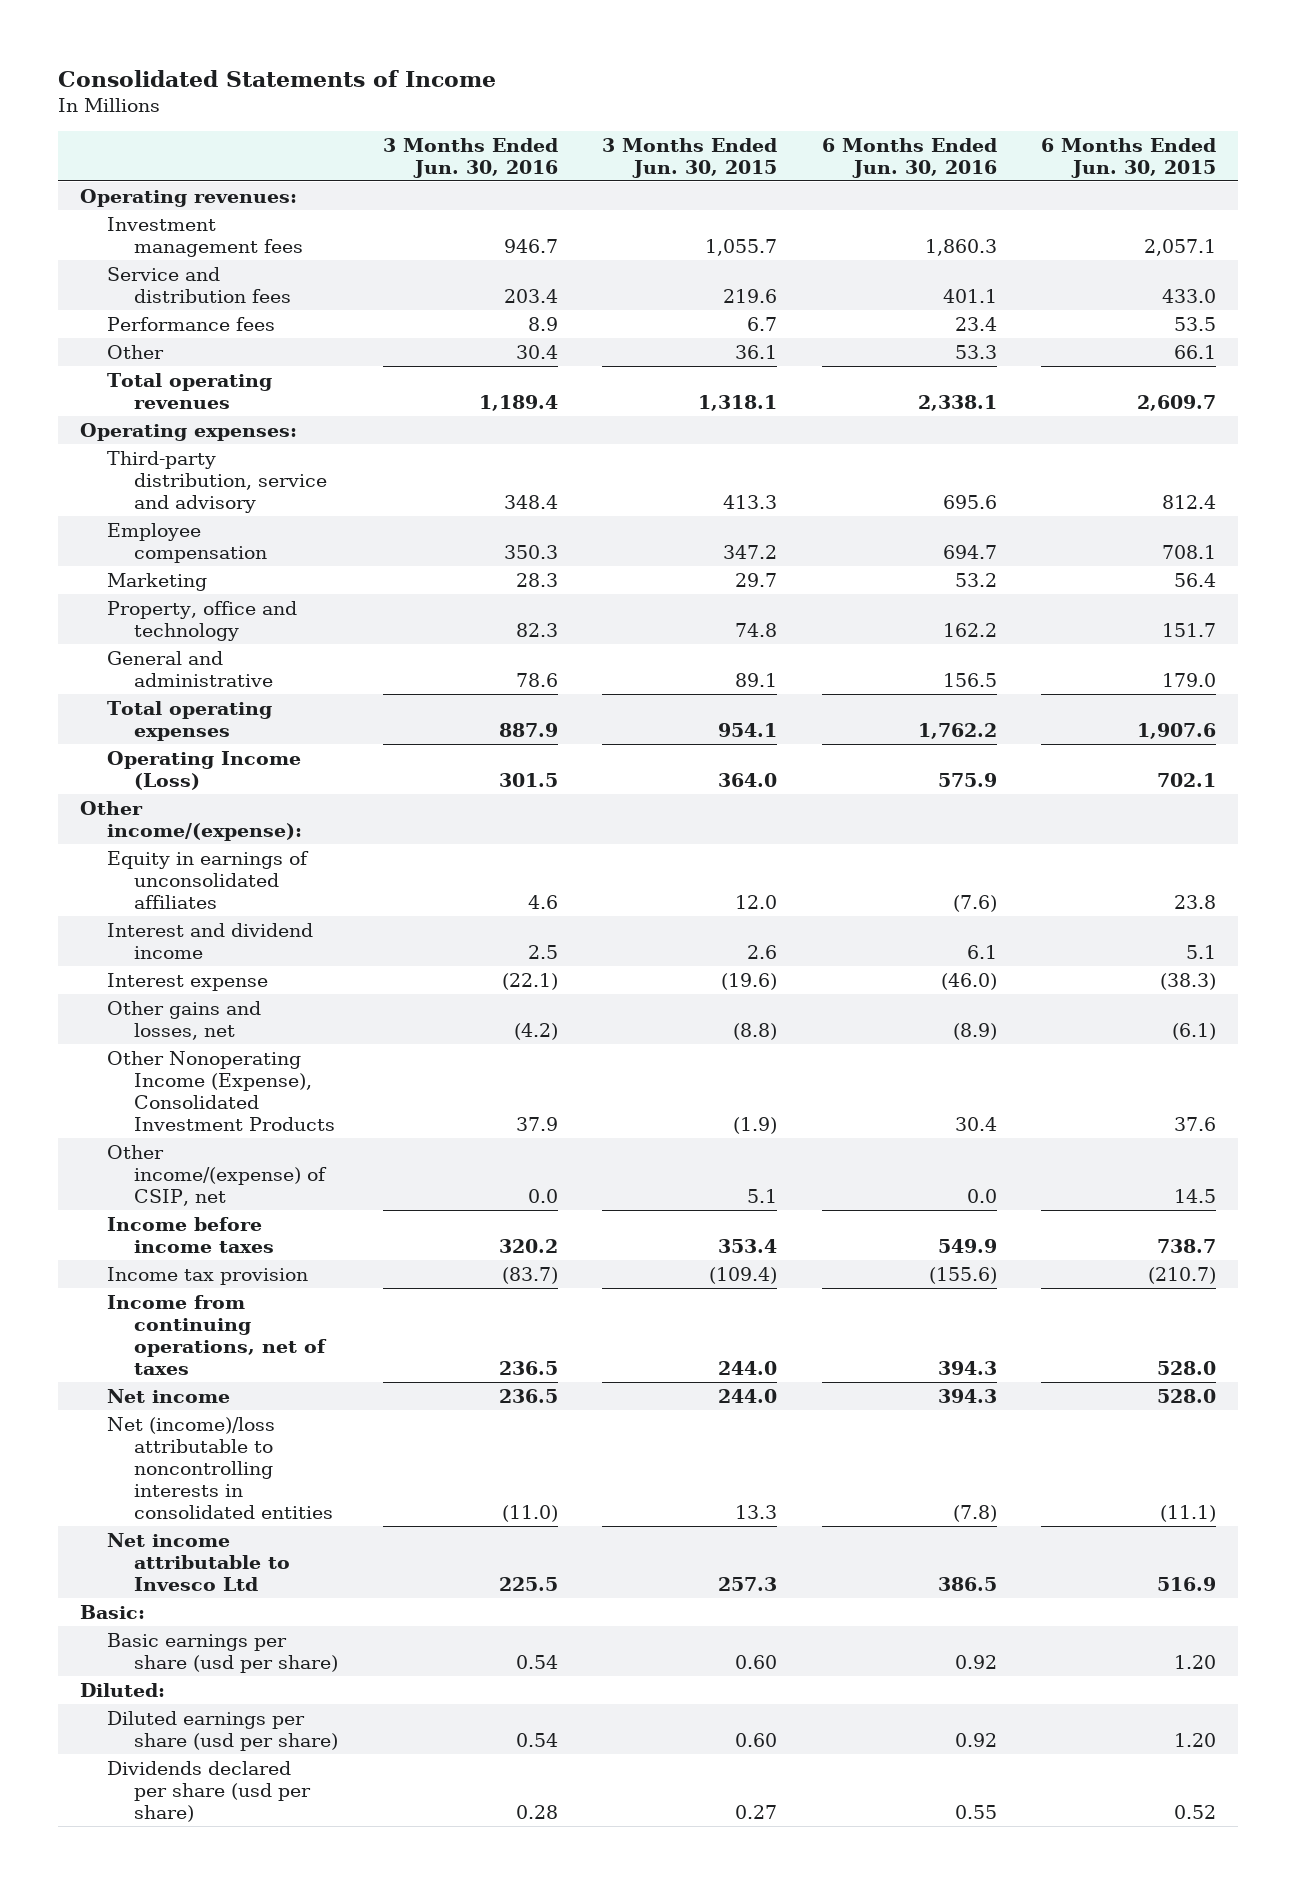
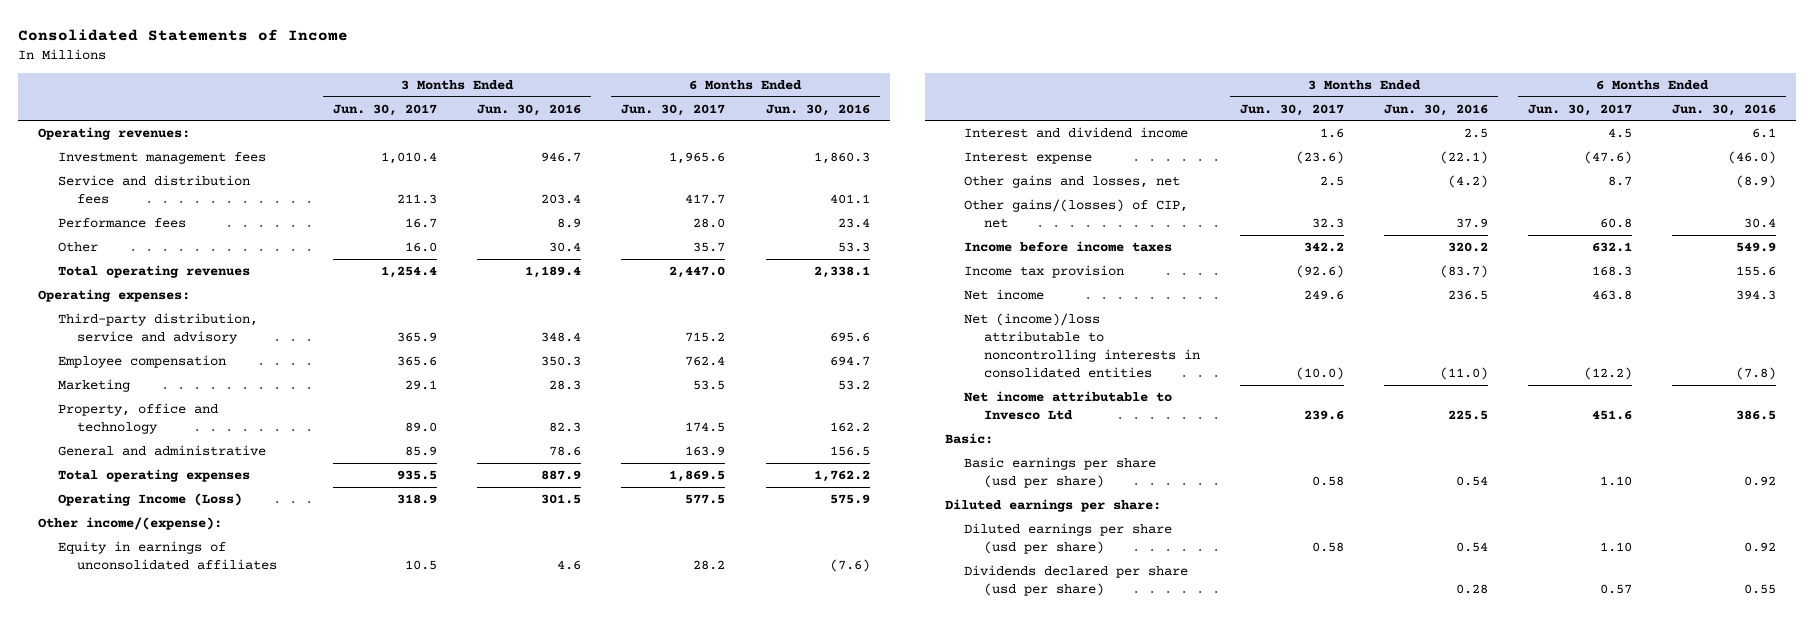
[602,137,778,178] 3 Months Ended Jun. 30, 2015 -> none
[1041,137,1217,178] 6 Months Ended Jun. 30, 2015 -> none
none -> [333,103,438,116] Jun. 30, 2017
none -> [621,103,726,116] Jun. 30, 2017
[107,1144,328,1206] Other income/(expense) of CSIP, net -> none
[107,1050,336,1131] Other Nonoperating Income (Expense), Consolidated Investment Products -> [964,198,1189,228] Other gains/(losses) of CIP, net
[107,1294,328,1375] Income from continuing operations, net of taxes -> none
[928,1266,997,1284] (155.6) -> [1735,265,1776,276] 155.6
[80,1682,166,1697] Diluted: -> [944,498,1161,512] Diluted earnings per share:

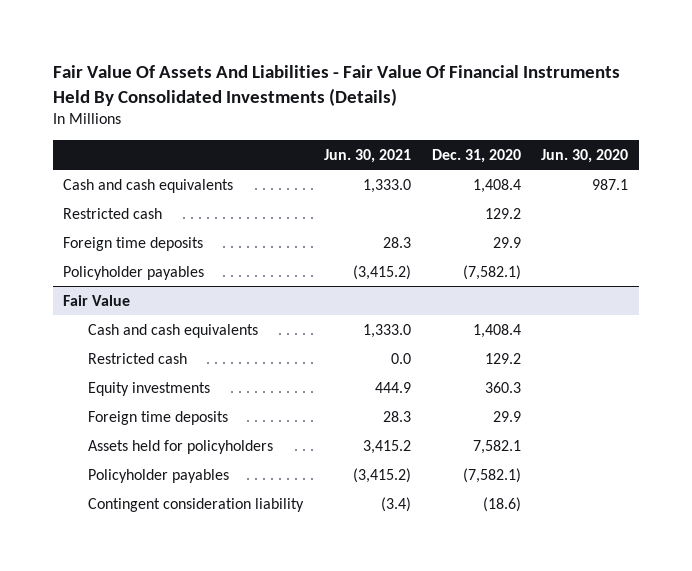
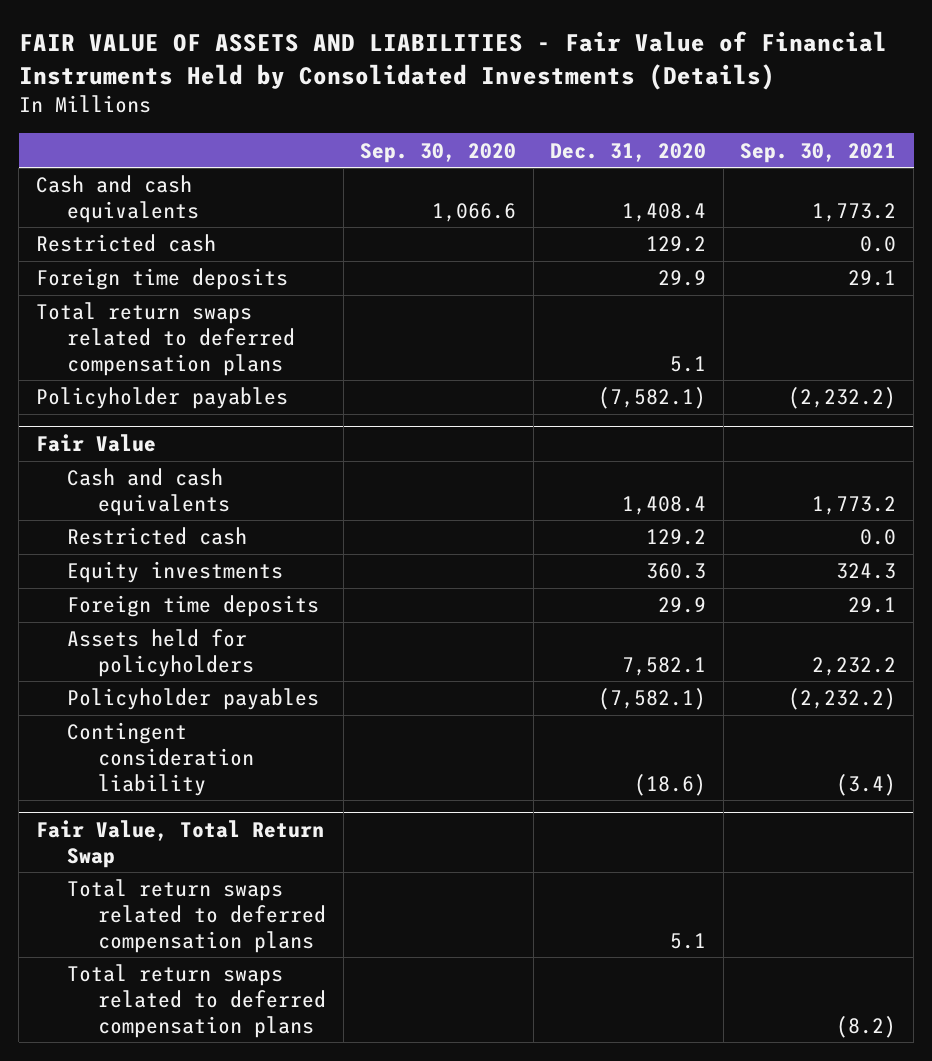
[53,64,621,106] Fair Value Of Assets And Liabilities - Fair Value Of Financial Instruments Held By Consolidated Investments (Details) -> [18,31,887,91] FAIR VALUE OF ASSETS AND LIABILITIES - Fair Value of Financial Instruments Held by Consolidated Investments (Details)
[323,149,411,164] Jun. 30, 2021 -> none
[541,149,629,164] Jun. 30, 2020 -> none
none -> [360,142,517,163] Sep. 30, 2020
none -> [740,142,897,163] Sep. 30, 2021
none -> [35,302,295,376] Total return swaps related to deferred compensation plans
none -> [35,820,324,868] Fair Value, Total Return Swap
none -> [66,879,326,953] Total return swaps related to deferred compensation plans
none -> [66,964,326,1038] Total return swaps related to deferred compensation plans

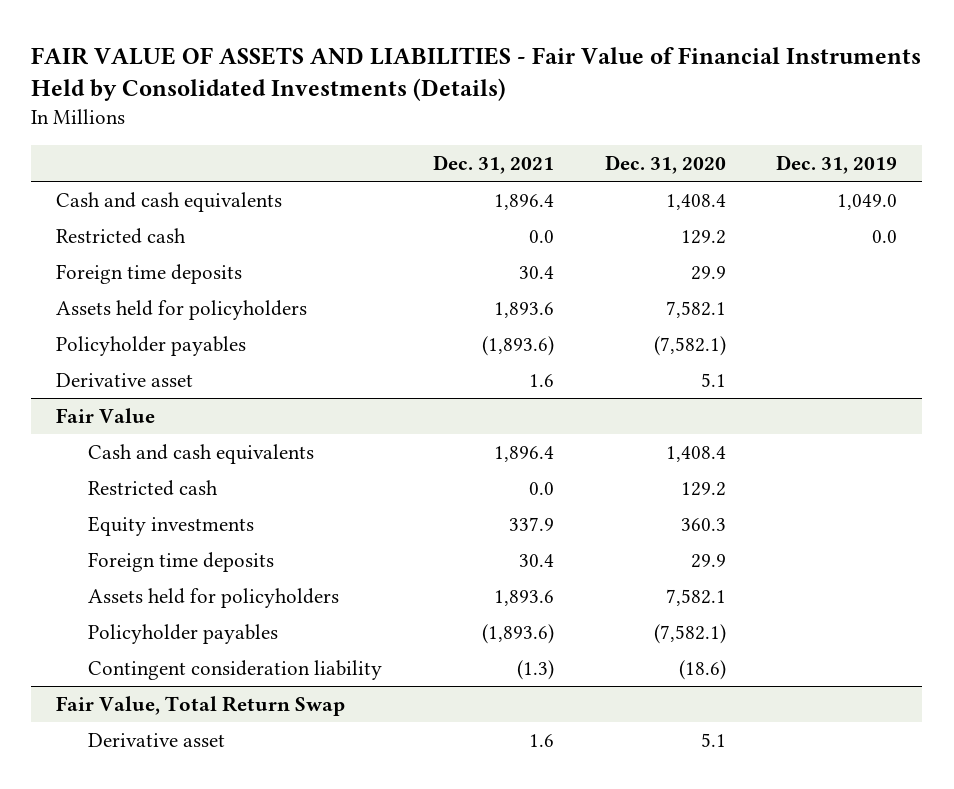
[360,142,517,163] Sep. 30, 2020 -> none
[740,142,897,163] Sep. 30, 2021 -> none
none -> [432,154,554,174] Dec. 31, 2021
none -> [776,154,898,174] Dec. 31, 2019
[35,302,295,376] Total return swaps related to deferred compensation plans -> none
none -> [56,299,308,320] Assets held for policyholders
none -> [56,372,194,387] Derivative asset
[66,964,326,1038] Total return swaps related to deferred compensation plans -> none
[66,879,326,953] Total return swaps related to deferred compensation plans -> [88,732,226,747] Derivative asset

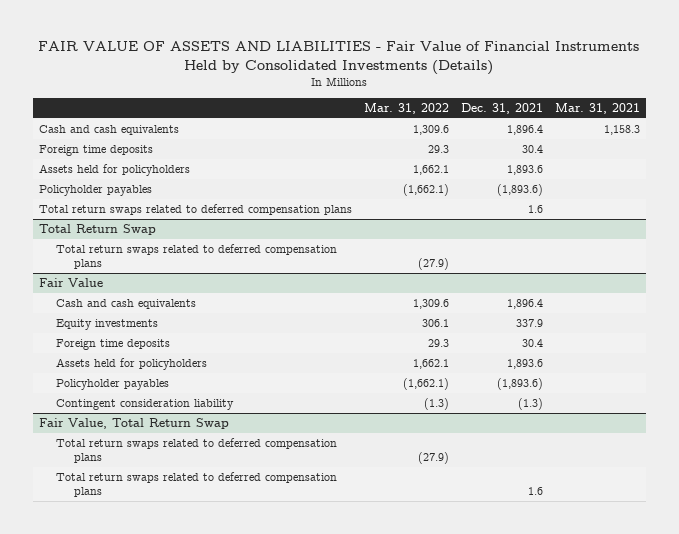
[604,154,726,174] Dec. 31, 2020 -> none
[776,154,898,174] Dec. 31, 2019 -> none
none -> [363,102,449,114] Mar. 31, 2022
none -> [554,102,640,114] Mar. 31, 2021
[56,227,187,244] Restricted cash -> none
[56,372,194,387] Derivative asset -> [38,204,352,216] Total return swaps related to deferred compensation plans
none -> [38,224,156,236] Total Return Swap
none -> [56,244,338,270] Total return swaps related to deferred compensation plans
[88,479,219,496] Restricted cash -> none
none -> [56,438,338,464] Total return swaps related to deferred compensation plans
[88,732,226,747] Derivative asset -> [56,472,338,498] Total return swaps related to deferred compensation plans

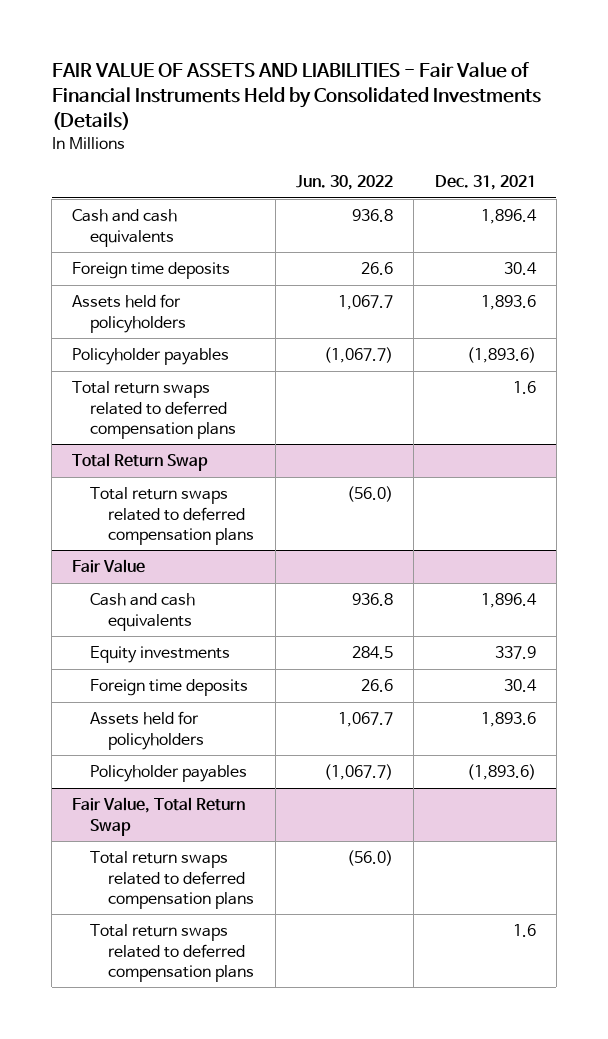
[363,102,449,114] Mar. 31, 2022 -> none
[554,102,640,114] Mar. 31, 2021 -> none
none -> [295,175,393,191] Jun. 30, 2022
[56,399,235,411] Contingent consideration liability -> none

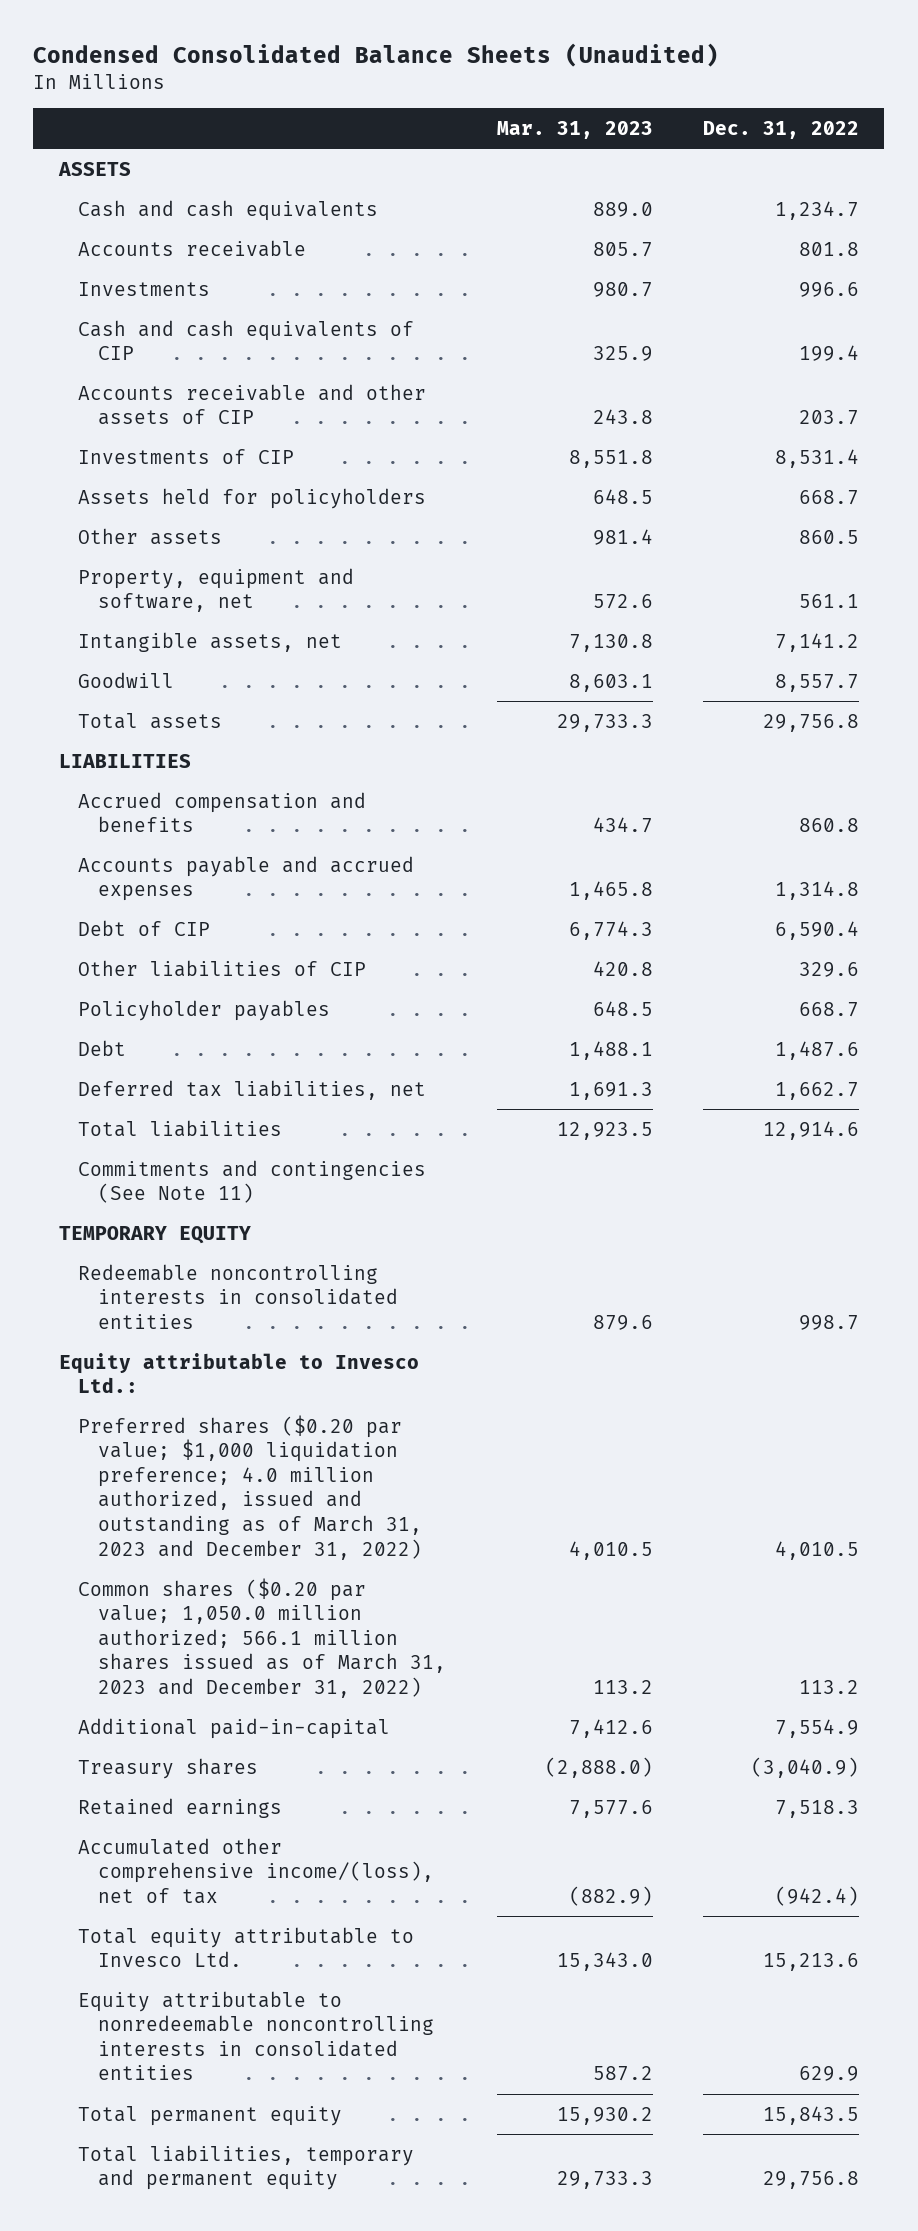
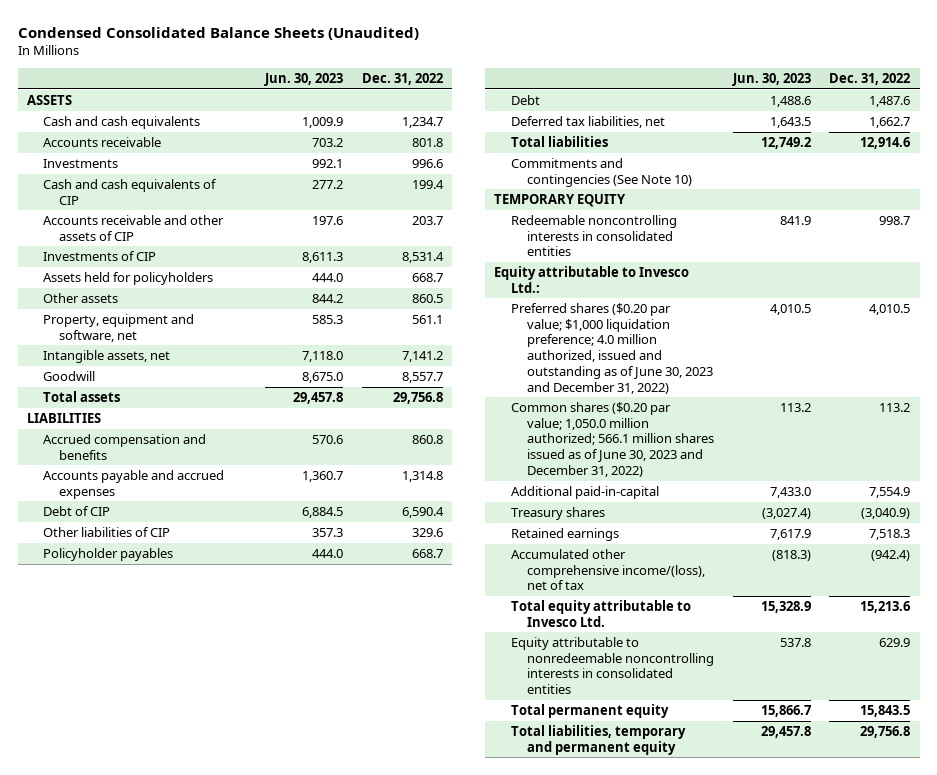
[496,120,653,139] Mar. 31, 2023 -> none
none -> [264,73,344,87] Jun. 30, 2023
[78,1159,427,1204] Commitments and contingencies (See Note 11) -> [510,158,692,187] Commitments and contingencies (See Note 10)
[78,1414,423,1560] Preferred shares ($0.20 par value; $1,000 liquidation preference; 4.0 million authorized, issued and outstanding as of March 31, 2023 and December 31, 2022) -> [510,303,713,394] Preferred shares ($0.20 par value; $1,000 liquidation preference; 4.0 million authorized, issued and outstanding as of June 30, 2023 and December 31, 2022)
[78,1577,447,1699] Common shares ($0.20 par value; 1,050.0 million authorized; 566.1 million shares issued as of March 31, 2023 and December 31, 2022) -> [510,402,714,477] Common shares ($0.20 par value; 1,050.0 million authorized; 566.1 million shares issued as of June 30, 2023 and December 31, 2022)

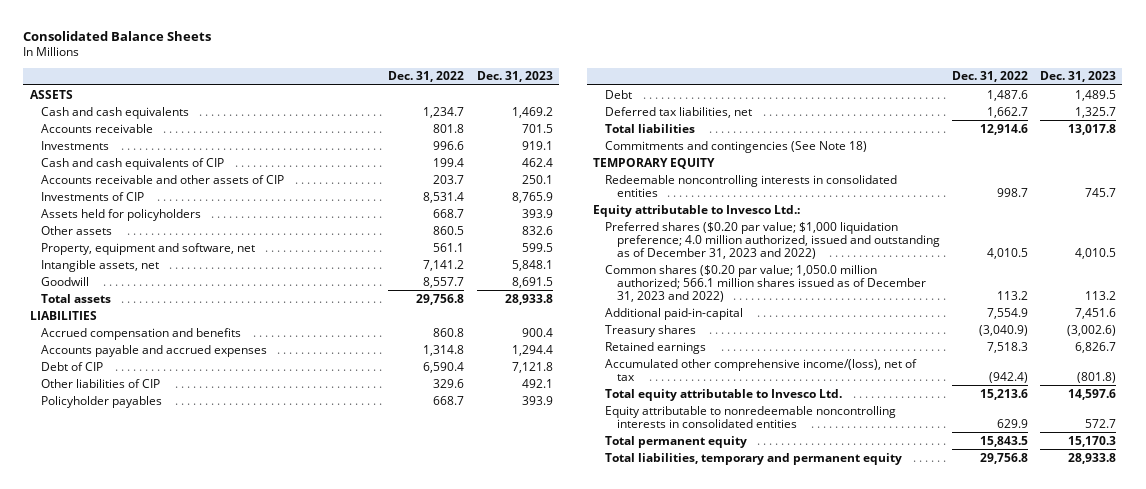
[17,26,419,40] Condensed Consolidated Balance Sheets (Unaudited) -> [23,31,212,42] Consolidated Balance Sheets
[264,73,344,87] Jun. 30, 2023 -> none
none -> [476,71,553,83] Dec. 31, 2023
[510,158,692,187] Commitments and contingencies (See Note 10) -> [604,140,867,153] Commitments and contingencies (See Note 18)
[510,303,713,394] Preferred shares ($0.20 par value; $1,000 liquidation preference; 4.0 million authorized, issued and outstanding as of June 30, 2023 and December 31, 2022) -> [604,221,940,259] Preferred shares ($0.20 par value; $1,000 liquidation preference; 4.0 million authorized, issued and outstanding as of December 31, 2023 and 2022)
[510,402,714,477] Common shares ($0.20 par value; 1,050.0 million authorized; 566.1 million shares issued as of June 30, 2023 and December 31, 2022) -> [604,264,926,302] Common shares ($0.20 par value; 1,050.0 million authorized; 566.1 million shares issued as of December 31, 2023 and 2022)

